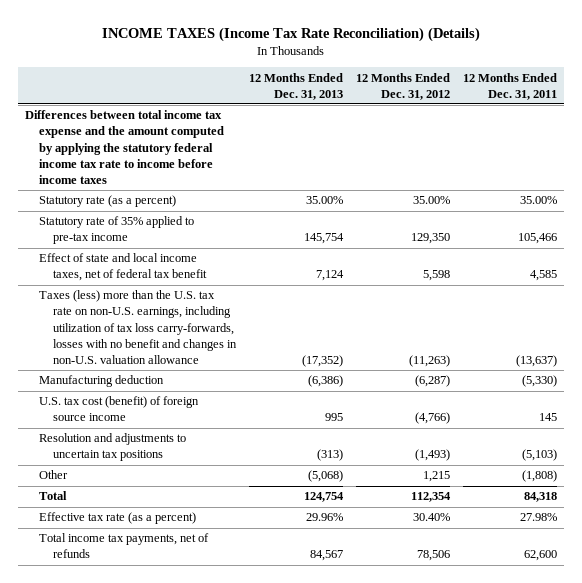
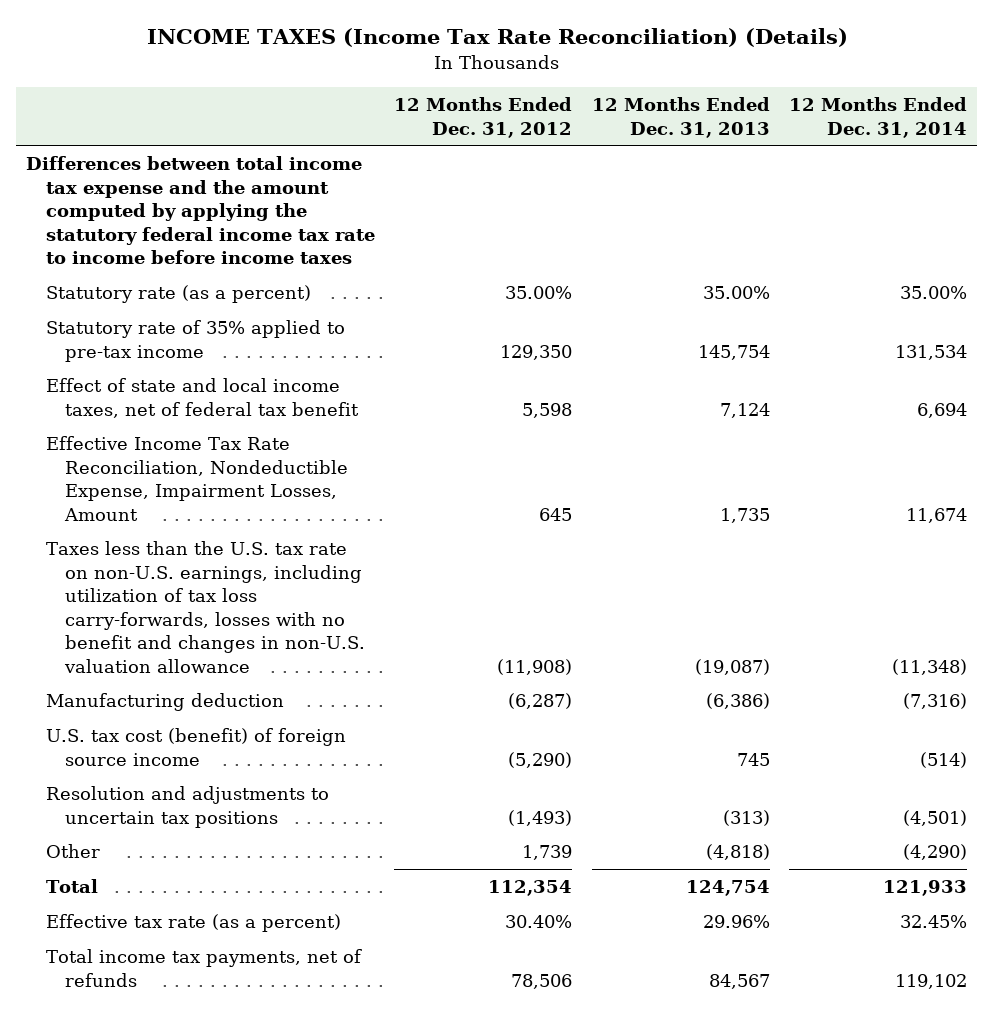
[463,72,558,100] 12 Months Ended Dec. 31, 2011 -> none
none -> [789,97,968,138] 12 Months Ended Dec. 31, 2014
none -> [45,435,349,521] Effective Income Tax Rate Reconciliation, Nondeductible Expense, Impairment Losses, Amount
[39,290,238,364] Taxes (less) more than the U.S. tax rate on non-U.S. earnings, including utilization of tax loss carry-forwards, losses with no benefit and changes in non-U.S. valuation allowance -> [45,540,366,673] Taxes less than the U.S. tax rate on non-U.S. earnings, including utilization of tax loss carry-forwards, losses with no benefit and changes in non-U.S. valuation allowance
[302,354,344,367] (17,352) -> [694,658,770,675] (19,087)
[409,354,451,367] (11,263) -> [497,658,573,675] (11,908)
[325,413,344,422] 995 -> [736,752,770,766] 745
[415,412,451,425] (4,766) -> [508,751,573,768] (5,290)
[308,470,344,483] (5,068) -> [705,843,770,860] (4,818)
[423,471,451,483] 1,215 -> [522,844,573,860] 1,739

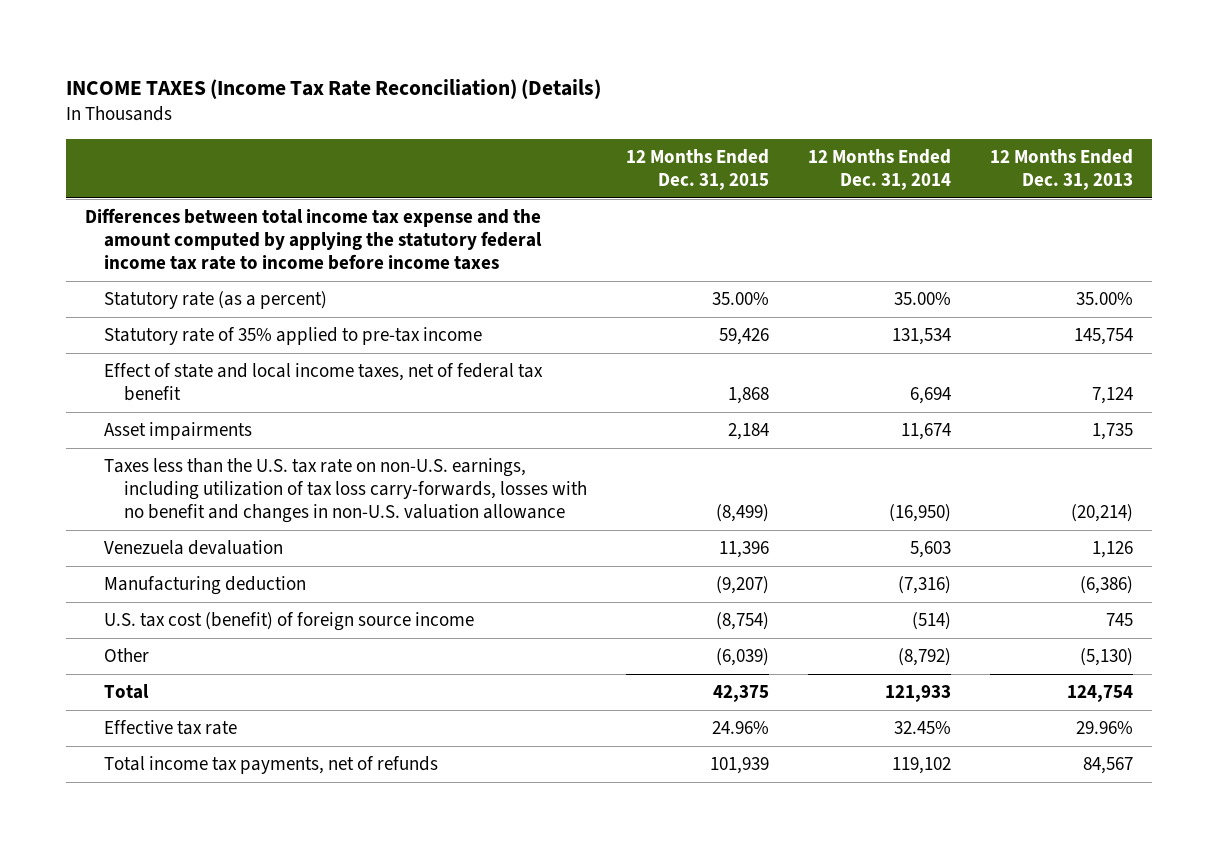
[394,97,573,138] 12 Months Ended Dec. 31, 2012 -> none
none -> [625,148,769,190] 12 Months Ended Dec. 31, 2015
[45,435,349,521] Effective Income Tax Rate Reconciliation, Nondeductible Expense, Impairment Losses, Amount -> [104,422,253,441] Asset impairments
[694,658,770,675] (19,087) -> [1070,504,1133,523] (20,214)
[892,658,968,675] (11,348) -> [888,504,951,523] (16,950)
none -> [104,540,284,556] Venezuela devaluation
[45,785,329,828] Resolution and adjustments to uncertain tax positions -> none
[705,843,770,860] (4,818) -> [1079,648,1133,667] (5,130)
[903,843,968,860] (4,290) -> [897,648,951,667] (8,792)
[45,913,341,932] Effective tax rate (as a percent) -> [104,720,238,736] Effective tax rate

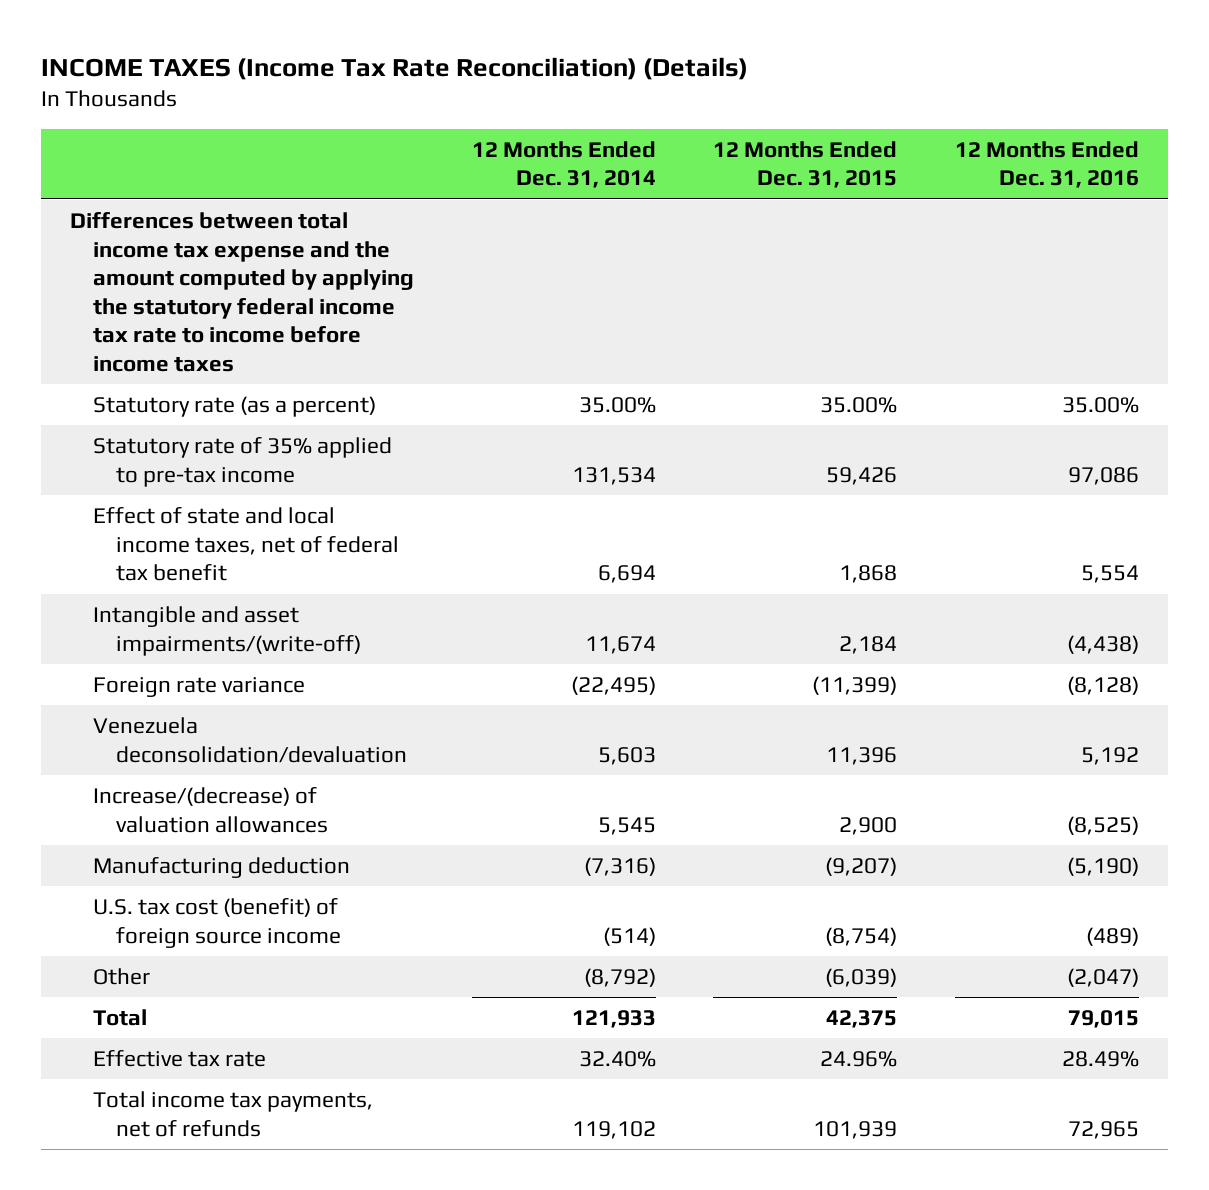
[989,148,1133,190] 12 Months Ended Dec. 31, 2013 -> none
none -> [954,140,1139,189] 12 Months Ended Dec. 31, 2016
[104,458,587,524] Taxes less than the U.S. tax rate on non-U.S. earnings, including utilization of tax loss carry-forwards, losses with no benefit and changes in non-U.S. valuation allowance -> none
[104,422,253,441] Asset impairments -> [93,606,362,656] Intangible and asset impairments/(write-off)
none -> [93,677,306,698] Foreign rate variance
[104,540,284,556] Venezuela devaluation -> [93,717,408,763] Venezuela deconsolidation/devaluation
none -> [93,787,329,833] Increase/(decrease) of valuation allowances
[893,721,951,735] 32.45% -> [578,1051,656,1068] 32.40%

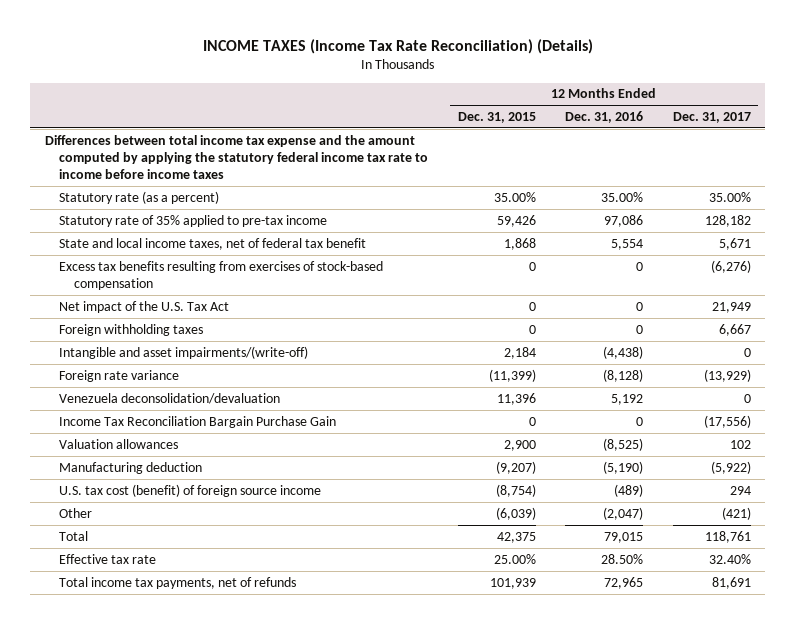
[471,140,656,189] 12 Months Ended Dec. 31, 2014 -> none
none -> [672,111,751,123] Dec. 31, 2017
[93,507,400,582] Effect of state and local income taxes, net of federal tax benefit -> [59,237,367,250] State and local income taxes, net of federal tax benefit
none -> [59,260,384,290] Excess tax benefits resulting from exercises of stock-based compensation
none -> [59,300,230,313] Net impact of the U.S. Tax Act
none -> [59,323,204,336] Foreign withholding taxes
none -> [59,415,337,428] Income Tax Reconciliation Bargain Purchase Gain
[93,787,329,833] Increase/(decrease) of valuation allowances -> [59,438,179,449] Valuation allowances
[820,1051,898,1068] 24.96% -> [493,553,536,564] 25.00%
[1061,1051,1139,1068] 28.49% -> [601,553,644,564] 28.50%

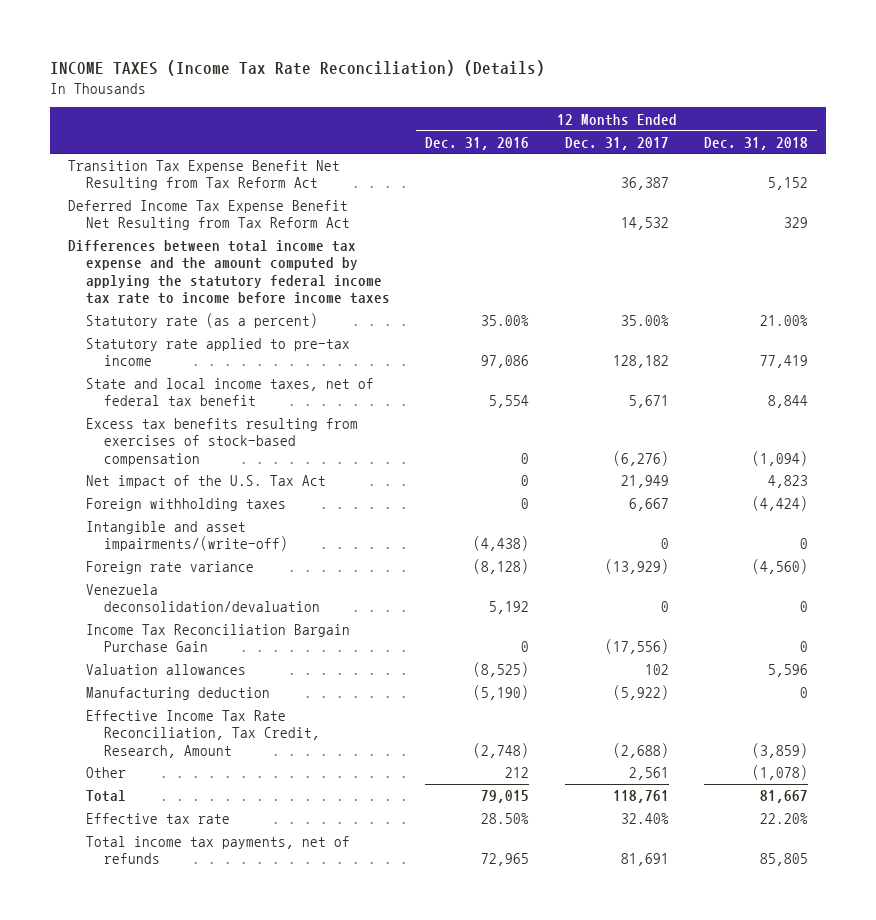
[457,111,536,123] Dec. 31, 2015 -> none
none -> [704,136,809,150] Dec. 31, 2018
none -> [67,160,340,191] Transition Tax Expense Benefit Net Resulting from Tax Reform Act
none -> [67,200,350,231] Deferred Income Tax Expense Benefit Net Resulting from Tax Reform Act
[59,214,328,227] Statutory rate of 35% applied to pre-tax income -> [85,338,350,367] Statutory rate applied to pre-tax income
[59,483,322,497] U.S. tax cost (benefit) of foreign source income -> none
none -> [85,710,321,758] Effective Income Tax Rate Reconciliation, Tax Credit, Research, Amount
[603,506,644,520] (2,047) -> [505,767,530,779] 212
[721,506,751,520] (421) -> [628,767,669,781] 2,561

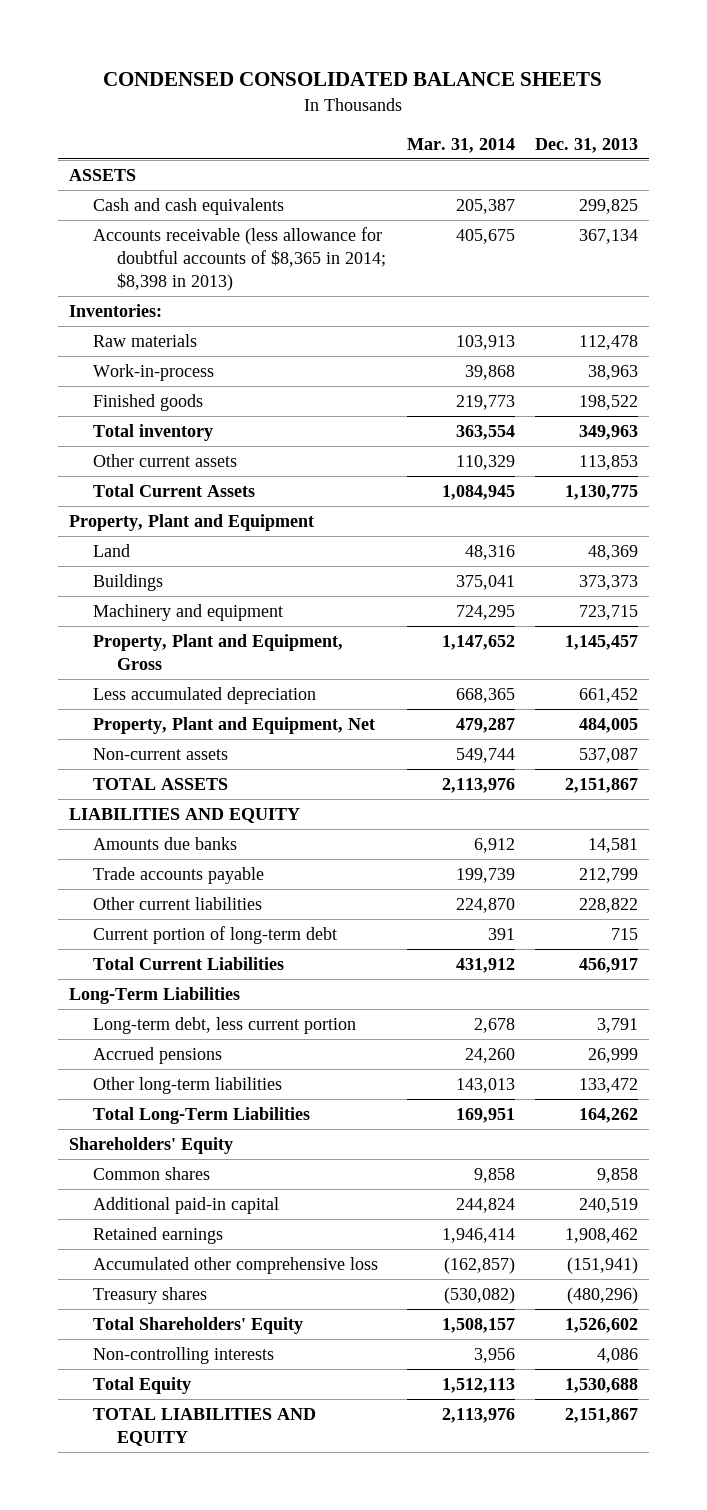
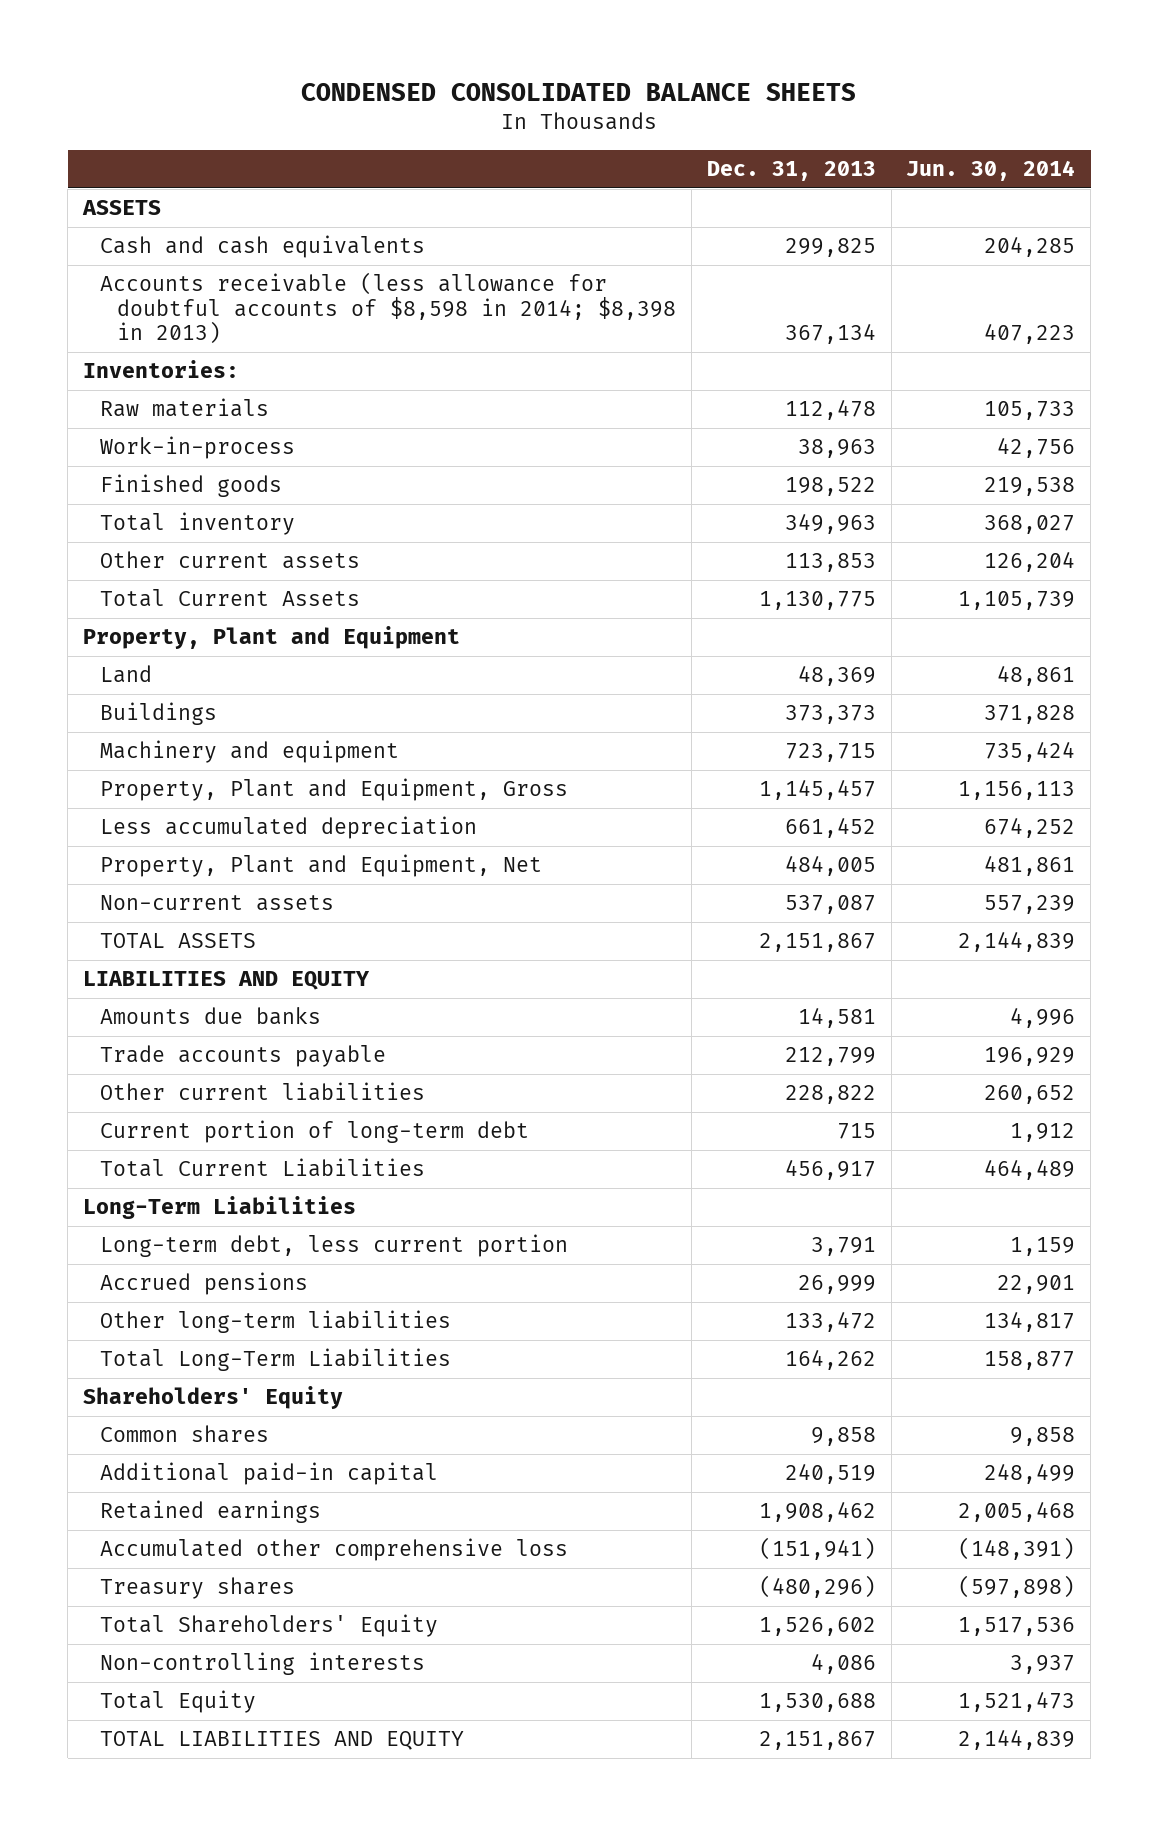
[406,137,515,153] Mar. 31, 2014 -> none
none -> [906,160,1076,182] Jun. 30, 2014
[92,226,387,291] Accounts receivable (less allowance for doubtful accounts of $8,365 in 2014; $8,398 in 2013) -> [100,272,677,345] Accounts receivable (less allowance for doubtful accounts of $8,598 in 2014; $8,398 in 2013)

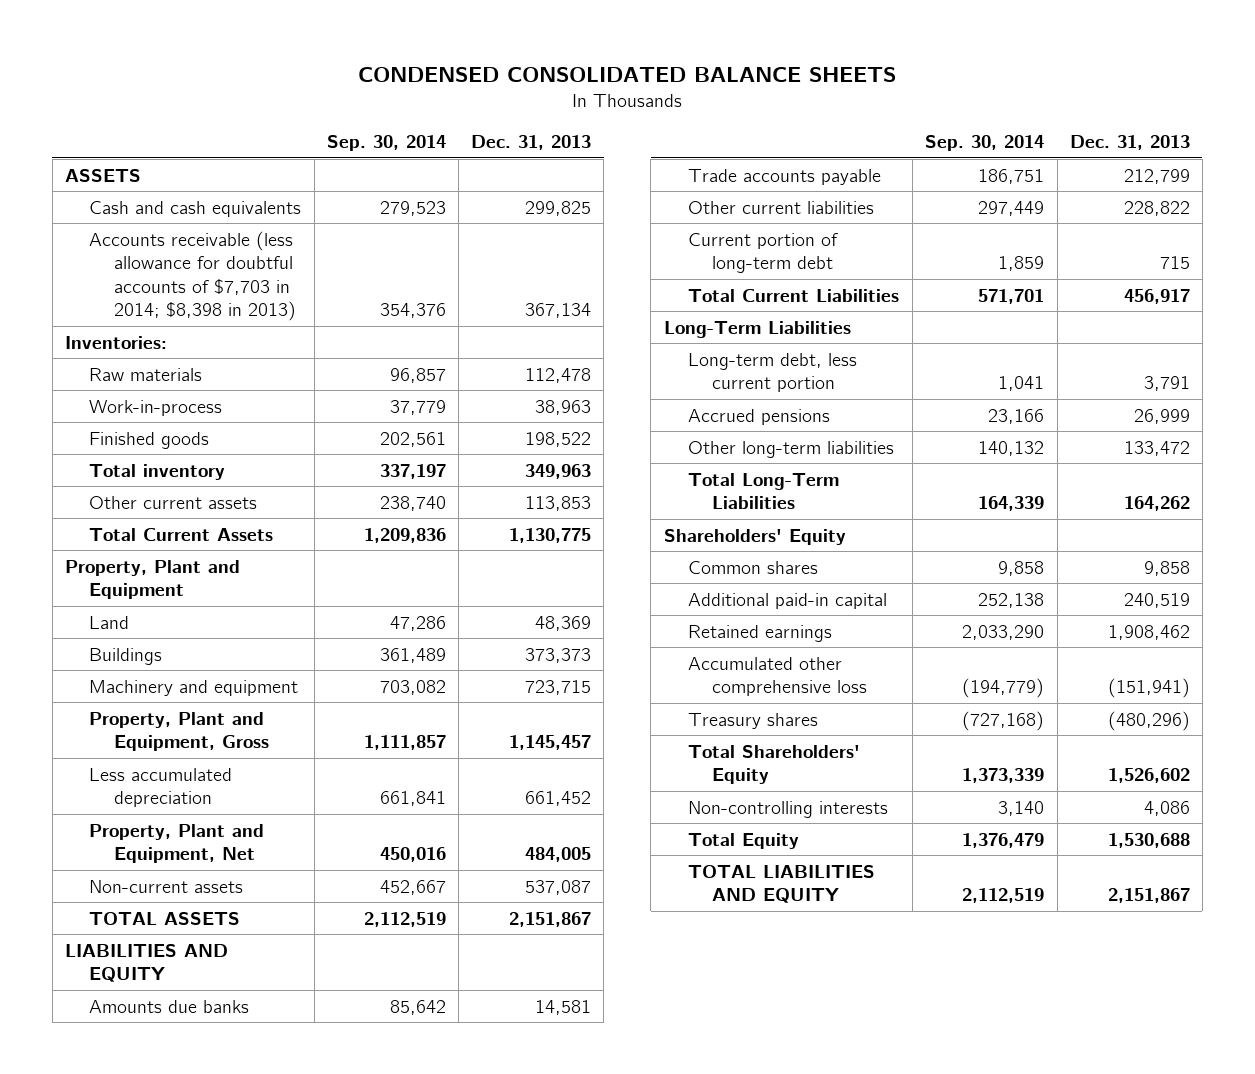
[906,160,1076,182] Jun. 30, 2014 -> none
none -> [326,135,446,152] Sep. 30, 2014
[100,272,677,345] Accounts receivable (less allowance for doubtful accounts of $8,598 in 2014; $8,398 in 2013) -> [89,230,296,322] Accounts receivable (less allowance for doubtful accounts of $7,703 in 2014; $8,398 in 2013)

